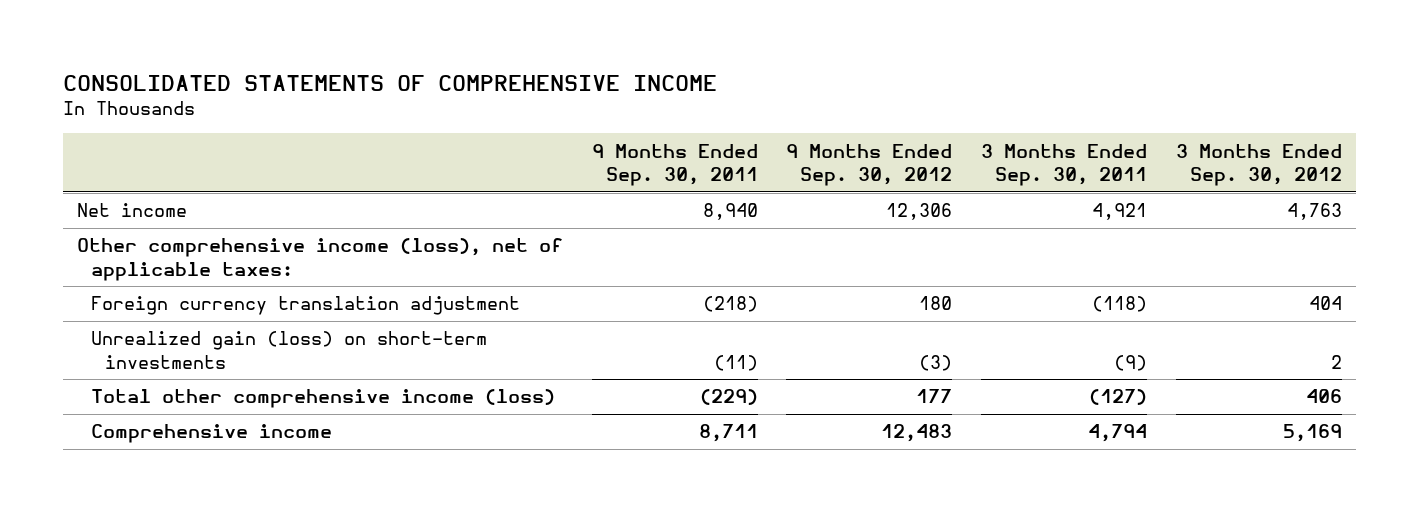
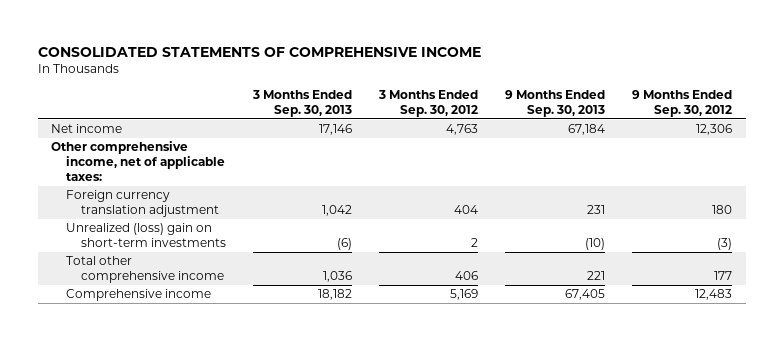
[591,143,758,187] 9 Months Ended Sep. 30, 2011 -> none
[981,143,1148,187] 3 Months Ended Sep. 30, 2011 -> none
none -> [251,89,352,117] 3 Months Ended Sep. 30, 2013
none -> [505,89,606,117] 9 Months Ended Sep. 30, 2013
[77,238,564,281] Other comprehensive income (loss), net of applicable taxes: -> [51,141,226,182] Other comprehensive income, net of applicable taxes:
[91,331,488,369] Unrealized gain (loss) on short-term investments -> [66,223,226,248] Unrealized (loss) gain on short-term investments
[91,389,556,409] Total other comprehensive income (loss) -> [66,256,224,284] Total other comprehensive income

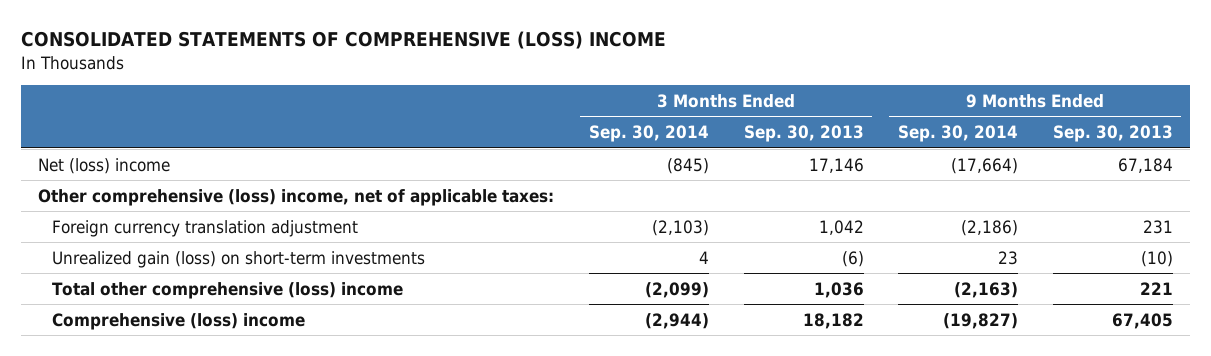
[37,46,481,57] CONSOLIDATED STATEMENTS OF COMPREHENSIVE INCOME -> [21,31,667,50] CONSOLIDATED STATEMENTS OF COMPREHENSIVE (LOSS) INCOME
[377,89,478,117] 3 Months Ended Sep. 30, 2012 -> none
[632,89,733,117] 9 Months Ended Sep. 30, 2012 -> none
none -> [588,125,709,143] Sep. 30, 2014
none -> [898,125,1019,143] Sep. 30, 2014
[51,124,123,134] Net income -> [38,157,171,174] Net (loss) income
[51,141,226,182] Other comprehensive income, net of applicable taxes: -> [38,188,555,206] Other comprehensive (loss) income, net of applicable taxes:
[66,223,226,248] Unrealized (loss) gain on short-term investments -> [51,250,425,268] Unrealized gain (loss) on short-term investments
[66,256,224,284] Total other comprehensive income -> [51,281,403,299] Total other comprehensive (loss) income
[66,289,212,302] Comprehensive income -> [51,312,305,330] Comprehensive (loss) income

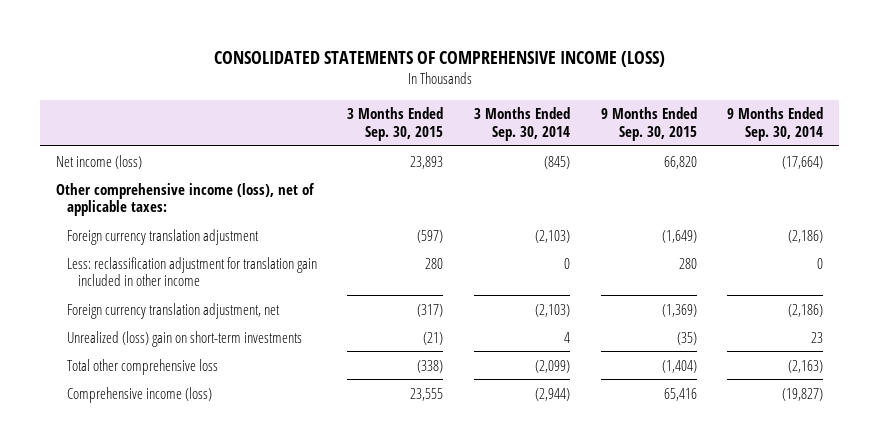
[21,31,667,50] CONSOLIDATED STATEMENTS OF COMPREHENSIVE (LOSS) INCOME -> [213,50,665,67] CONSOLIDATED STATEMENTS OF COMPREHENSIVE INCOME (LOSS)
[743,125,864,143] Sep. 30, 2013 -> none
[1052,125,1173,143] Sep. 30, 2013 -> none
none -> [347,107,444,141] 3 Months Ended Sep. 30, 2015
none -> [600,107,697,141] 9 Months Ended Sep. 30, 2015
[38,157,171,174] Net (loss) income -> [55,154,142,169] Net income (loss)
[38,188,555,206] Other comprehensive (loss) income, net of applicable taxes: -> [55,182,315,217] Other comprehensive income (loss), net of applicable taxes:
none -> [66,256,317,287] Less: reclassification adjustment for translation gain included in other income
none -> [66,302,280,319] Foreign currency translation adjustment, net
[51,250,425,268] Unrealized gain (loss) on short-term investments -> [66,330,302,347] Unrealized (loss) gain on short-term investments
[51,281,403,299] Total other comprehensive (loss) income -> [66,358,218,375] Total other comprehensive loss
[51,312,305,330] Comprehensive (loss) income -> [66,386,212,403] Comprehensive income (loss)

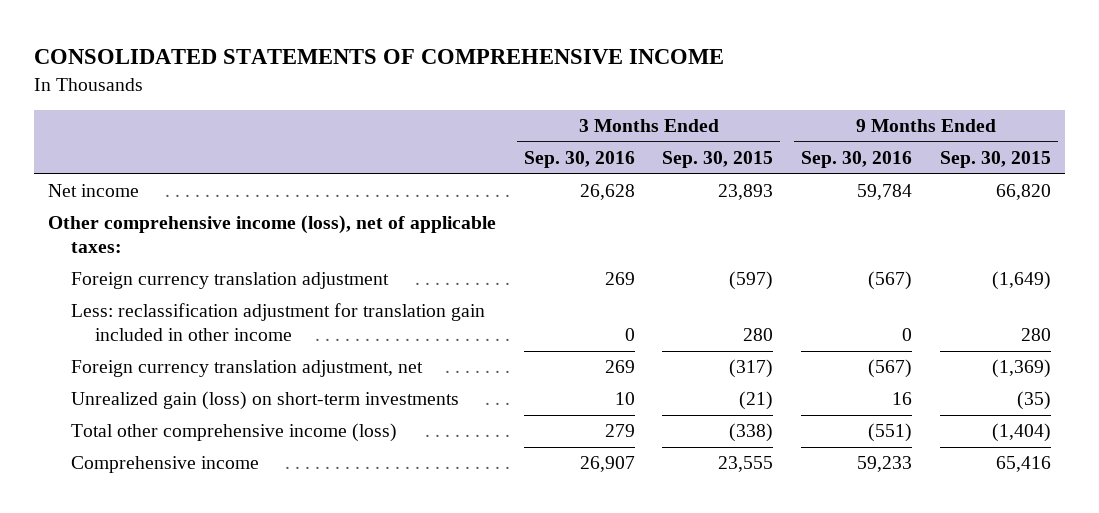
[213,50,665,67] CONSOLIDATED STATEMENTS OF COMPREHENSIVE INCOME (LOSS) -> [33,49,724,65] CONSOLIDATED STATEMENTS OF COMPREHENSIVE INCOME
[474,107,571,141] 3 Months Ended Sep. 30, 2014 -> none
[727,107,824,141] 9 Months Ended Sep. 30, 2014 -> none
none -> [523,151,635,169] Sep. 30, 2016
none -> [801,151,913,169] Sep. 30, 2016
[55,154,142,169] Net income (loss) -> [47,184,139,198] Net income
[66,330,302,347] Unrealized (loss) gain on short-term investments -> [71,391,460,411] Unrealized gain (loss) on short-term investments
[66,358,218,375] Total other comprehensive loss -> [71,423,398,443] Total other comprehensive income (loss)
[66,386,212,403] Comprehensive income (loss) -> [71,456,260,474] Comprehensive income

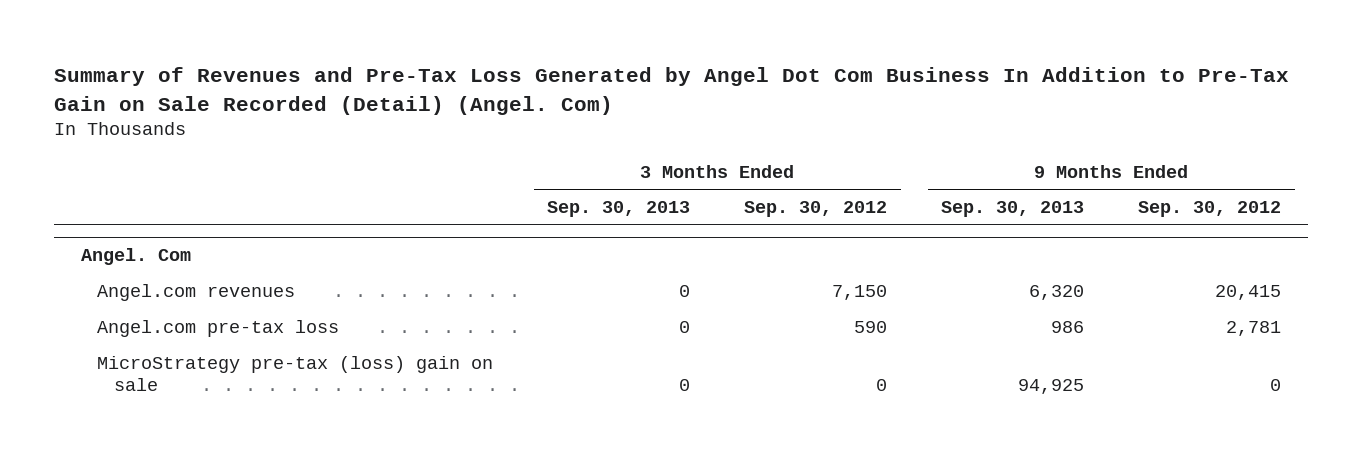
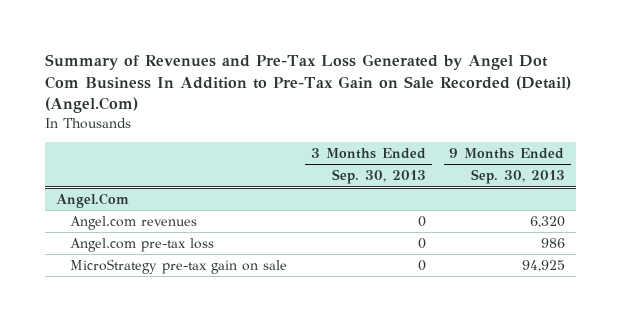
[53,67,1289,115] Summary of Revenues and Pre-Tax Loss Generated by Angel Dot Com Business In Addition to Pre-Tax Gain on Sale Recorded (Detail) (Angel. Com) -> [44,54,571,114] Summary of Revenues and Pre-Tax Loss Generated by Angel Dot Com Business In Addition to Pre-Tax Gain on Sale Recorded (Detail) (Angel.Com)
[744,201,888,218] Sep. 30, 2012 -> none
[1138,201,1282,218] Sep. 30, 2012 -> none
[80,248,191,266] Angel. Com -> [56,192,130,208] Angel.Com
[97,355,494,392] MicroStrategy pre-tax (loss) gain on sale -> [70,258,288,274] MicroStrategy pre-tax gain on sale

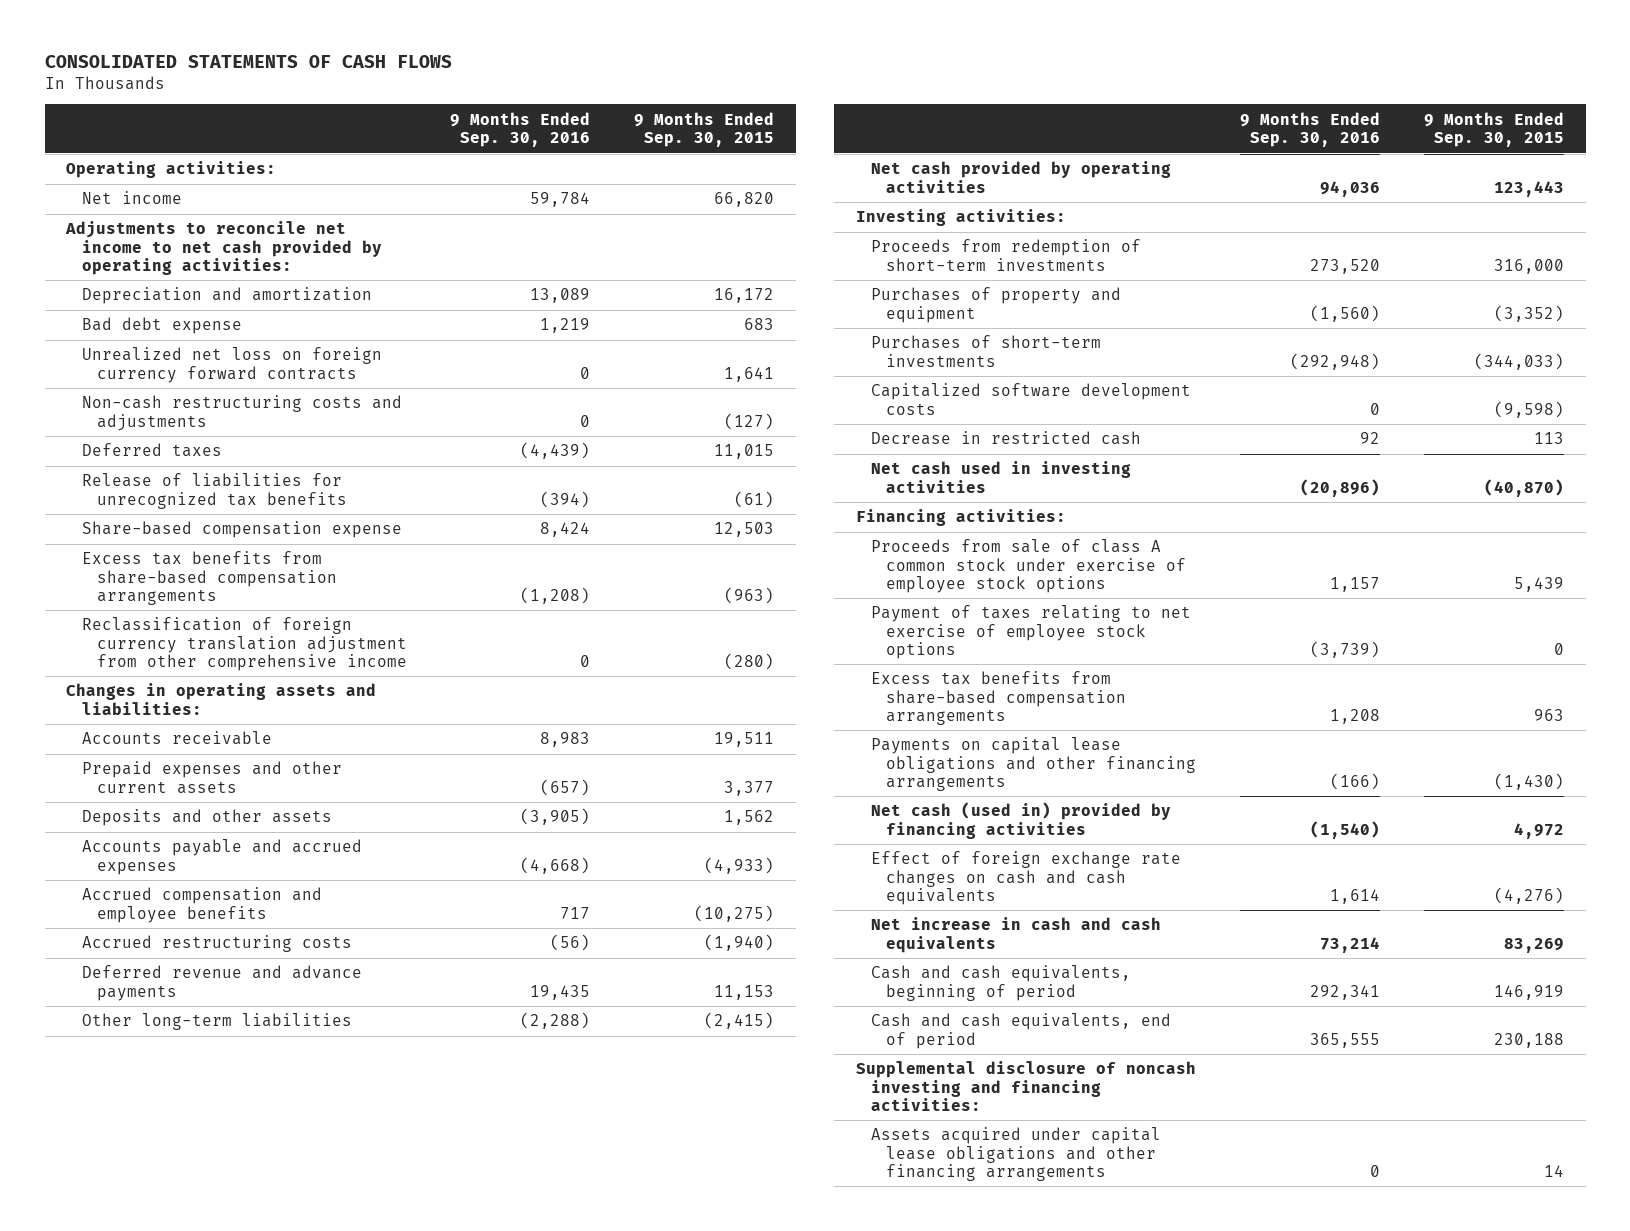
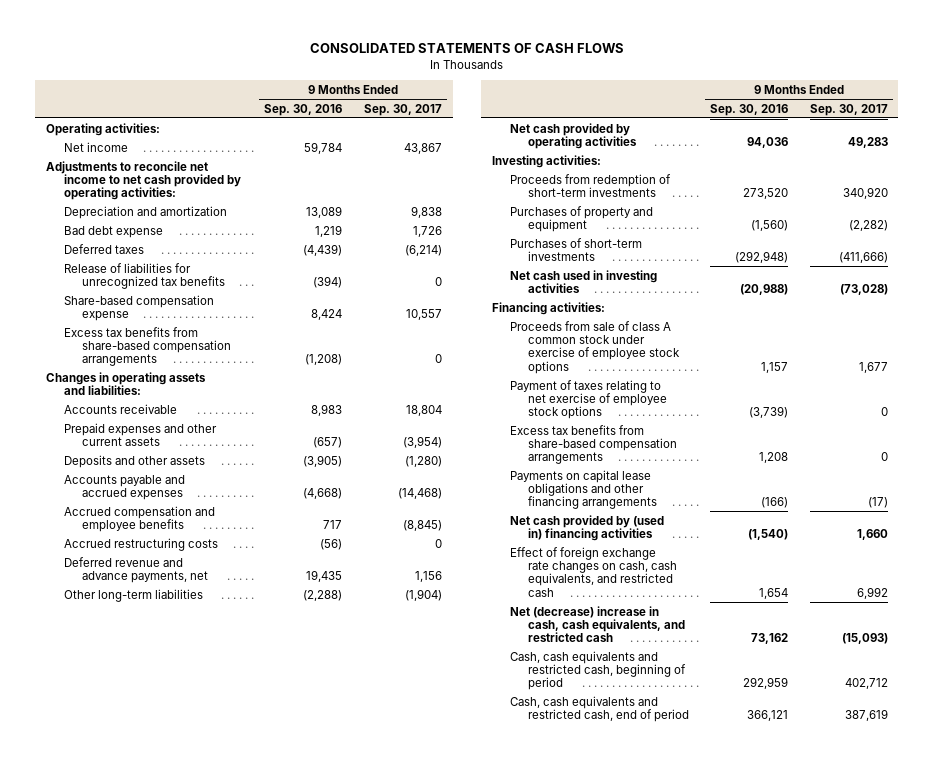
[634,111,775,147] 9 Months Ended Sep. 30, 2015 -> none
none -> [363,103,442,116] Sep. 30, 2017
[81,347,382,383] Unrealized net loss on foreign currency forward contracts -> none
[81,395,402,431] Non-cash restructuring costs and adjustments -> none
[81,617,407,671] Reclassification of foreign currency translation adjustment from other comprehensive income -> none
[81,965,362,1001] Deferred revenue and advance payments -> [64,556,208,583] Deferred revenue and advance payments, net
[871,383,1192,415] Capitalized software development costs -> none
[871,431,1142,446] Decrease in restricted cash -> none
[1299,478,1380,497] (20,896) -> [740,283,789,295] (20,988)
[856,1061,1197,1111] Supplemental disclosure of noncash investing and financing activities: -> none
[871,1127,1162,1181] Assets acquired under capital lease obligations and other financing arrangements -> none
[871,802,1172,839] Net cash (used in) provided by financing activities -> [509,514,664,541] Net cash provided by (used in) financing activities
[871,851,1182,905] Effect of foreign exchange rate changes on cash and cash equivalents -> [509,546,677,597] Effect of foreign exchange rate changes on cash, cash equivalents, and restricted cash
[1329,888,1380,904] 1,614 -> [759,587,789,599] 1,654
[871,917,1162,953] Net increase in cash and cash equivalents -> [509,605,685,643] Net (decrease) increase in cash, cash equivalents, and restricted cash
[1319,936,1380,953] 73,214 -> [751,633,789,645] 73,162
[871,965,1132,1001] Cash and cash equivalents, beginning of period -> [509,650,686,691] Cash, cash equivalents and restricted cash, beginning of period
[1309,984,1380,1000] 292,341 -> [743,677,789,690] 292,959
[871,1013,1172,1049] Cash and cash equivalents, end of period -> [509,695,689,722] Cash, cash equivalents and restricted cash, end of period
[1309,1032,1380,1048] 365,555 -> [747,709,789,721] 366,121

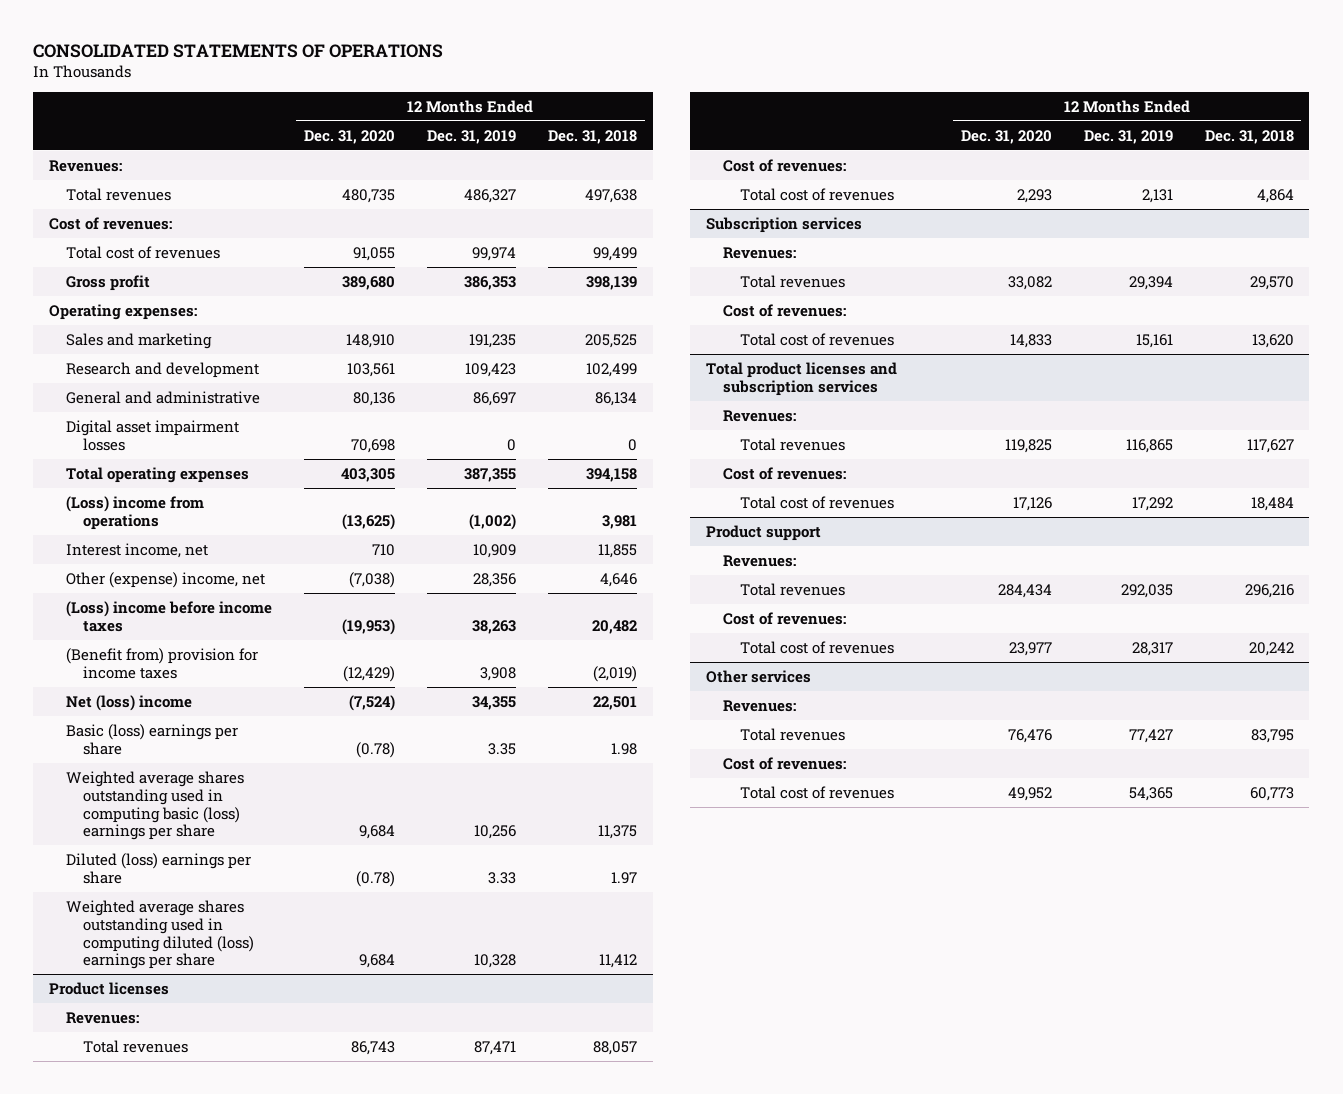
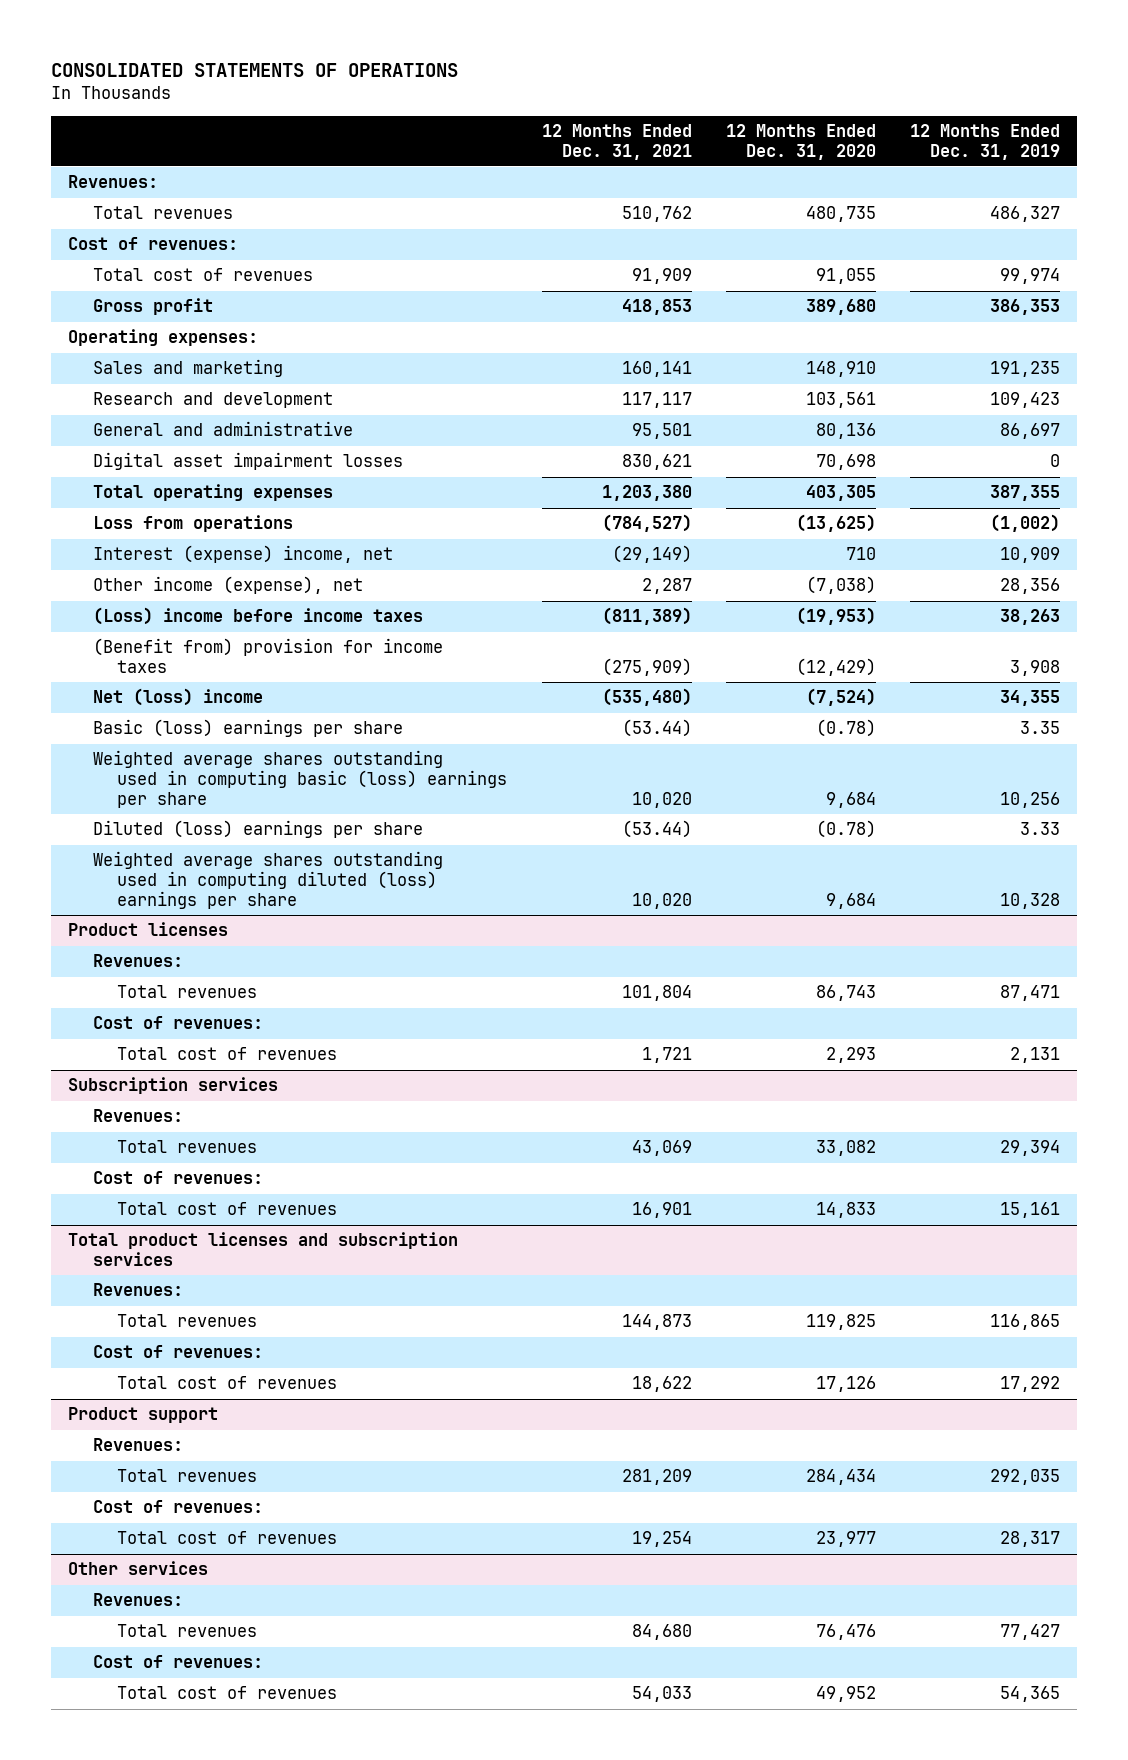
[547,129,637,144] Dec. 31, 2018 -> none
none -> [541,123,692,160] 12 Months Ended Dec. 31, 2021
[66,495,205,530] (Loss) income from operations -> [92,515,293,533] Loss from operations
[66,542,209,558] Interest income, net -> [92,545,393,564] Interest (expense) income, net
[66,571,266,588] Other (expense) income, net -> [92,576,363,595] Other income (expense), net

